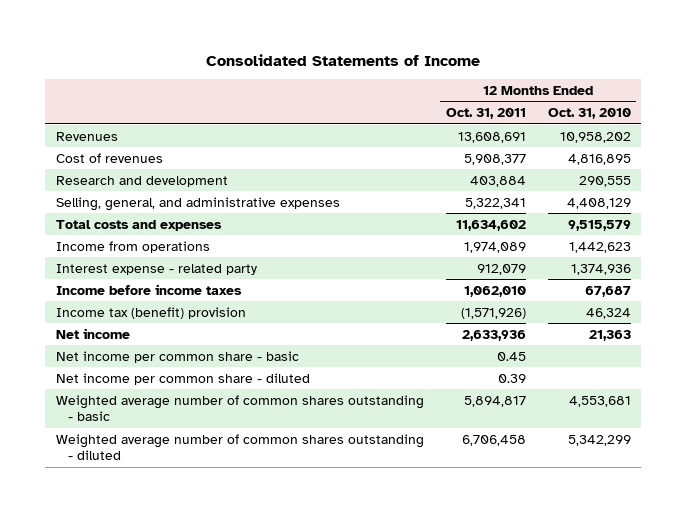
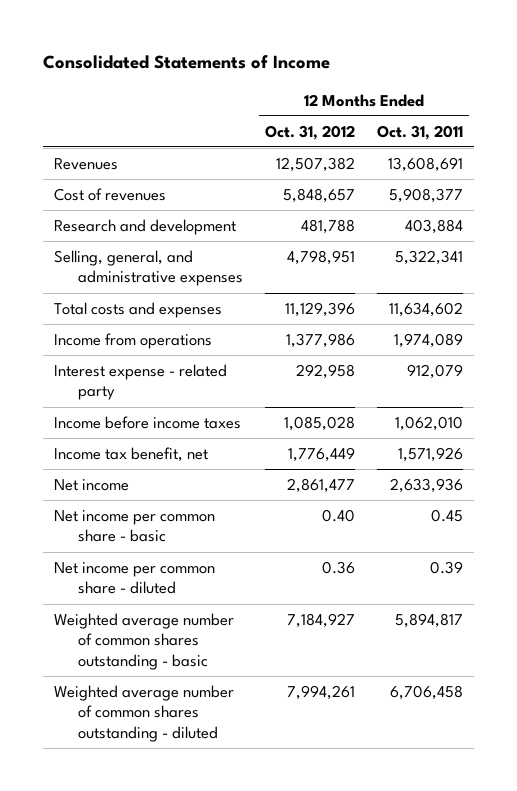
[547,107,631,119] Oct. 31, 2010 -> none
none -> [264,124,355,140] Oct. 31, 2012
[55,306,246,319] Income tax (benefit) provision -> [54,446,209,462] Income tax benefit, net
[460,307,526,319] (1,571,926) -> [398,446,464,462] 1,571,926

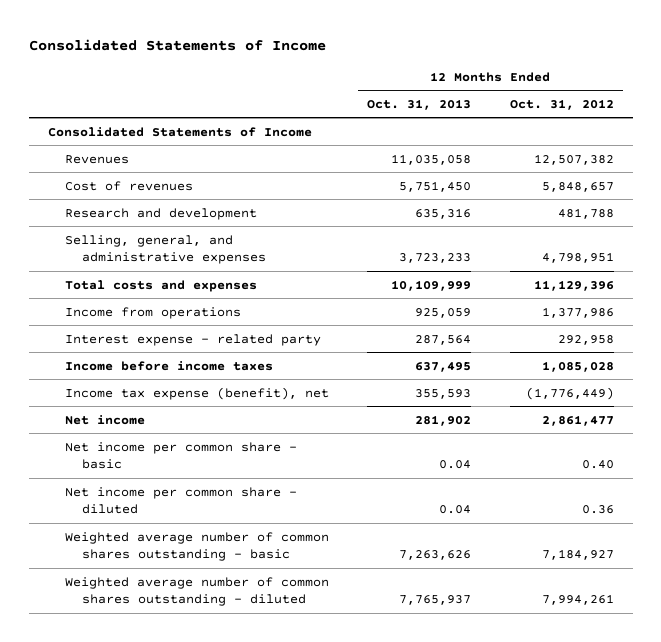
[377,124,464,140] Oct. 31, 2011 -> none
none -> [367,98,472,110] Oct. 31, 2013
none -> [47,126,312,137] Consolidated Statements of Income
[54,446,209,462] Income tax benefit, net -> [64,386,329,400] Income tax expense (benefit), net
[287,446,355,462] 1,776,449 -> [525,386,614,400] (1,776,449)

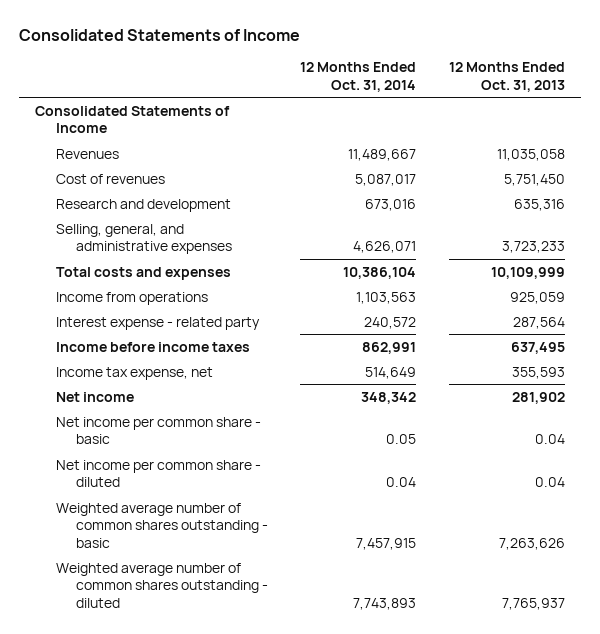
[509,98,614,110] Oct. 31, 2012 -> none
none -> [300,62,417,92] 12 Months Ended Oct. 31, 2014
[64,386,329,400] Income tax expense (benefit), net -> [55,366,213,380] Income tax expense, net

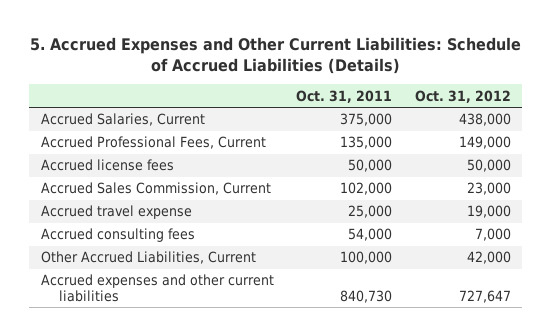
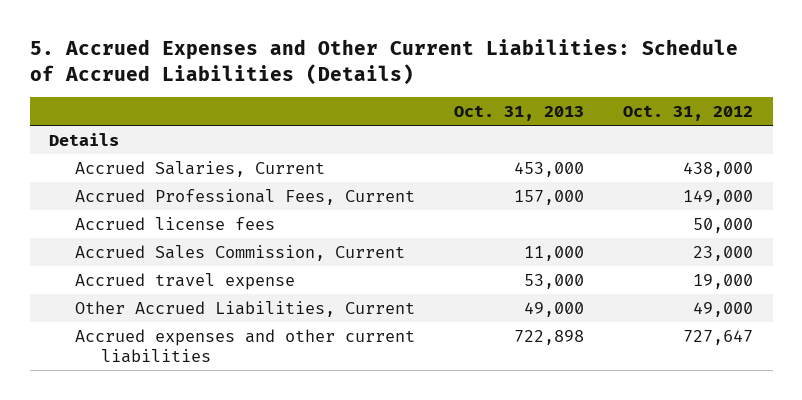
[296,89,393,103] Oct. 31, 2011 -> none
none -> [454,105,585,122] Oct. 31, 2013
none -> [49,132,120,146] Details
[40,228,195,243] Accrued consulting fees -> none
[466,251,511,265] 42,000 -> [693,301,754,317] 49,000

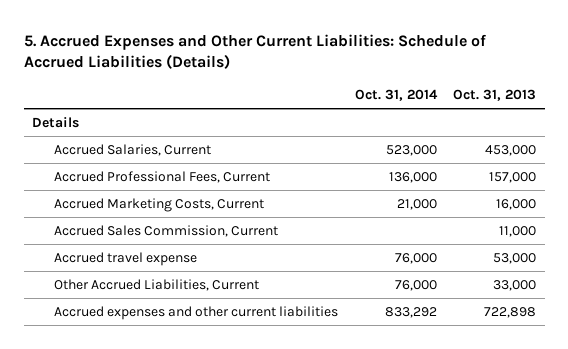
[623,105,754,122] Oct. 31, 2012 -> none
none -> [354,89,438,102] Oct. 31, 2014
[75,216,276,230] Accrued license fees -> none
none -> [54,197,265,212] Accrued Marketing Costs, Current
[524,301,585,317] 49,000 -> [493,279,537,291] 33,000

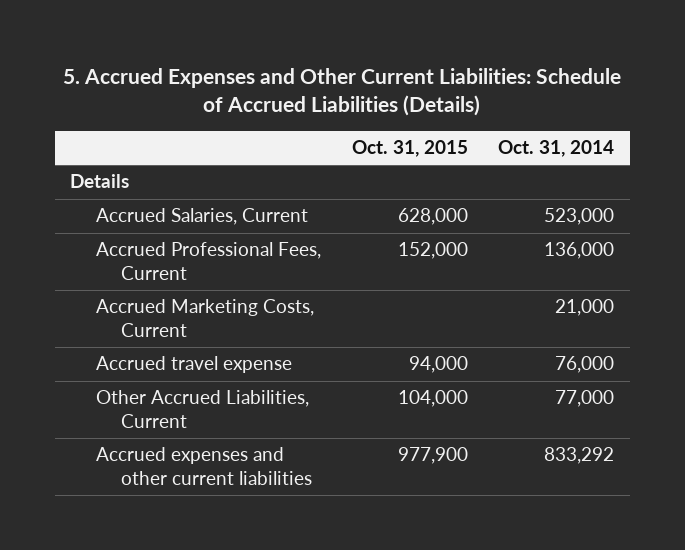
[453,89,537,102] Oct. 31, 2013 -> none
none -> [351,140,468,158] Oct. 31, 2015
[54,224,279,237] Accrued Sales Commission, Current -> none
[394,279,437,291] 76,000 -> [555,390,615,408] 77,000

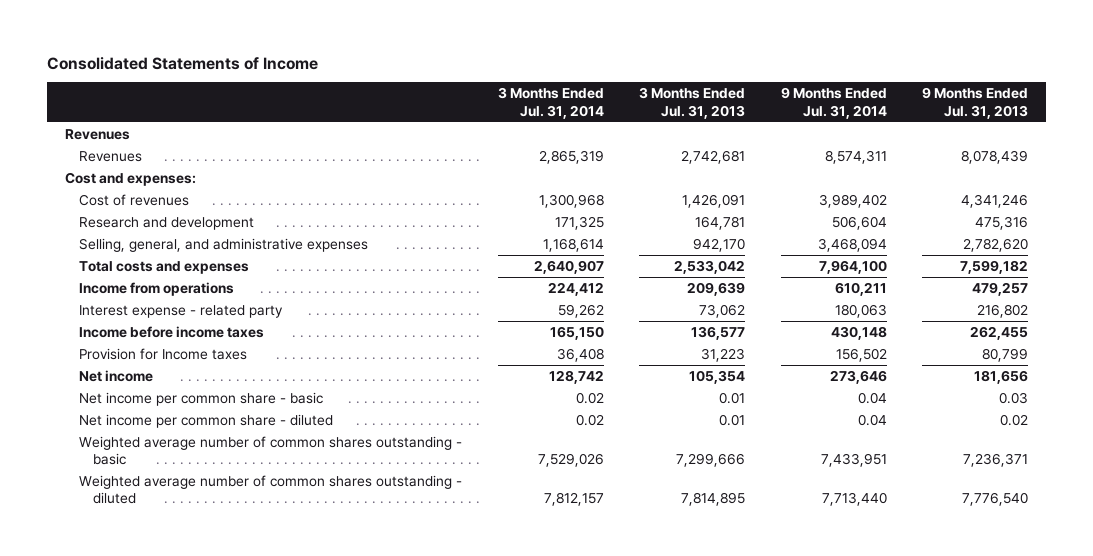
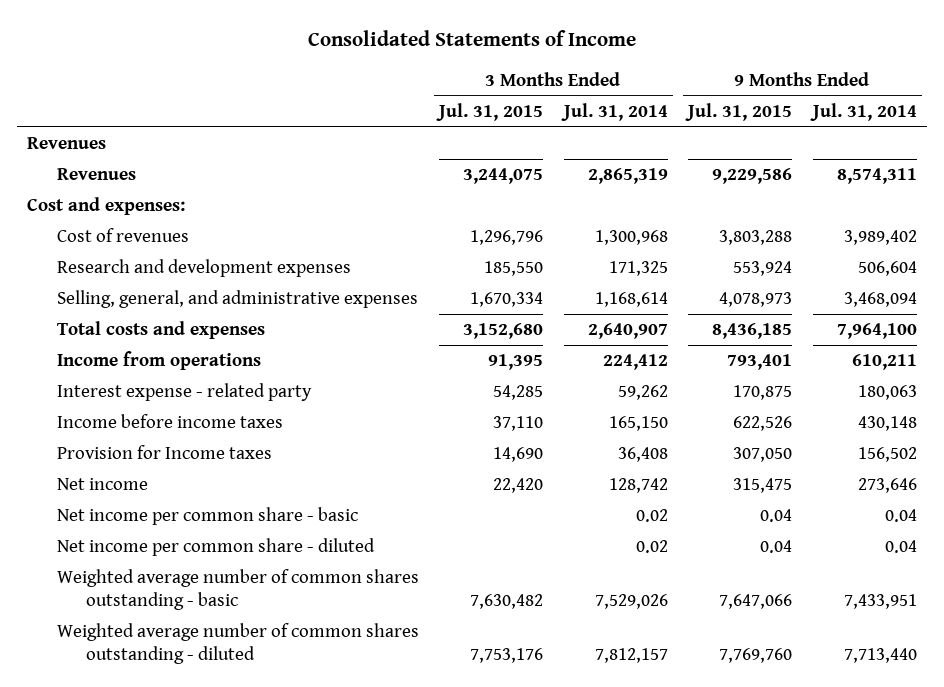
[639,87,746,119] 3 Months Ended Jul. 31, 2013 -> none
[922,87,1029,119] 9 Months Ended Jul. 31, 2013 -> none
none -> [436,102,544,121] Jul. 31, 2015
none -> [685,102,793,121] Jul. 31, 2015
[79,216,255,230] Research and development -> [56,259,351,278] Research and development expenses

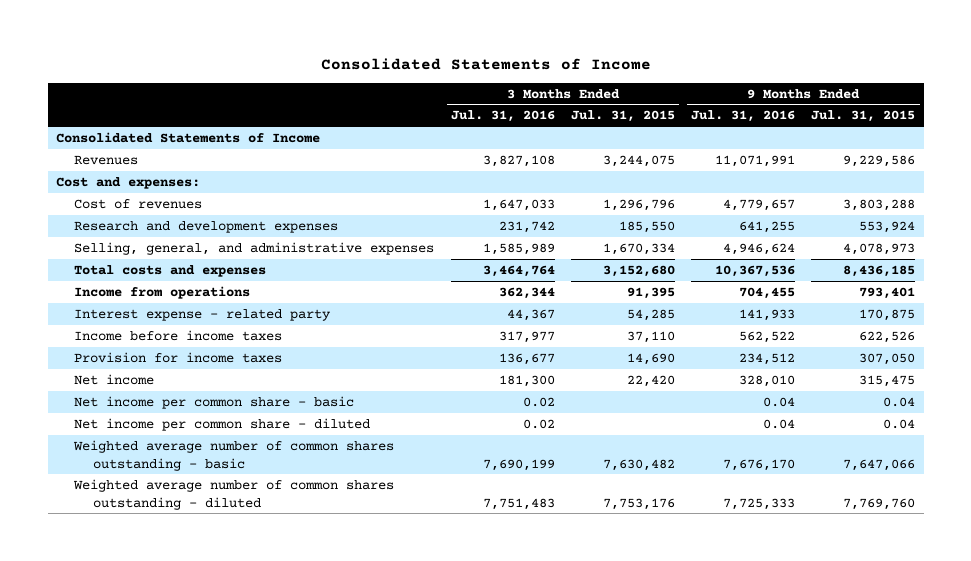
[560,102,668,121] Jul. 31, 2014 -> none
[809,102,917,121] Jul. 31, 2014 -> none
none -> [450,110,555,123] Jul. 31, 2016
none -> [691,110,796,123] Jul. 31, 2016
[27,137,107,150] Revenues -> none
none -> [55,131,320,143] Consolidated Statements of Income
[56,445,272,460] Provision for Income taxes -> [74,351,283,363] Provision for income taxes

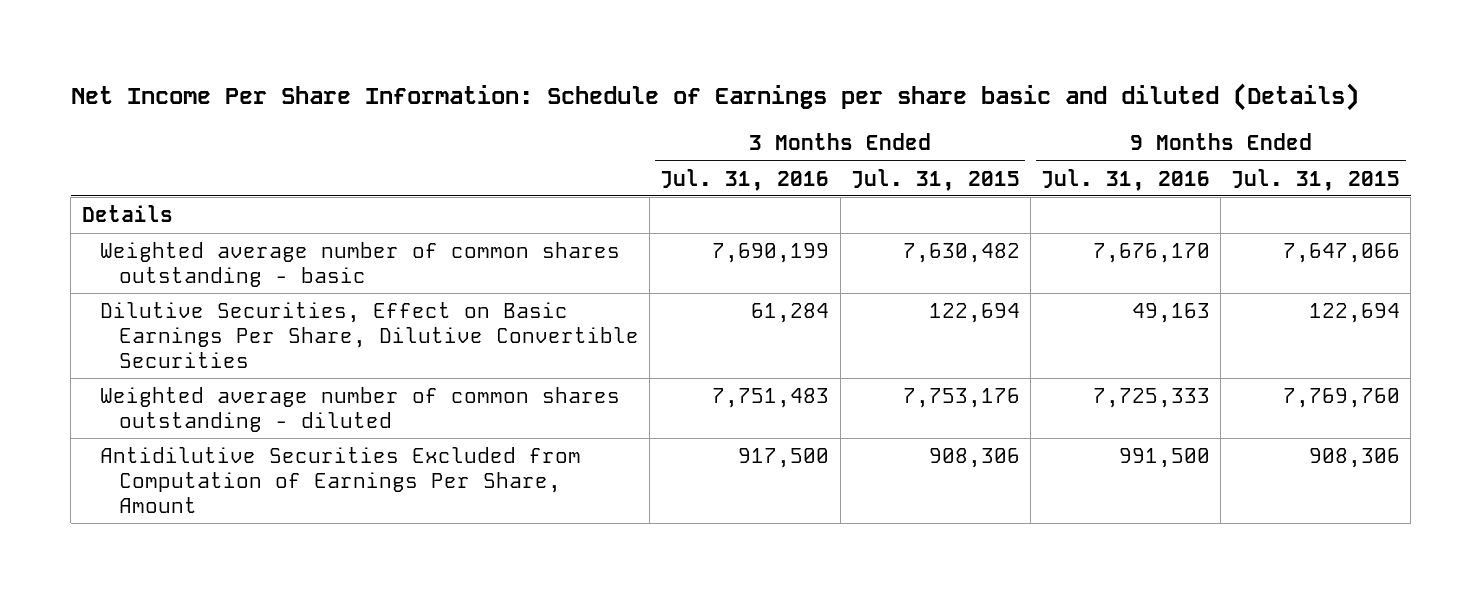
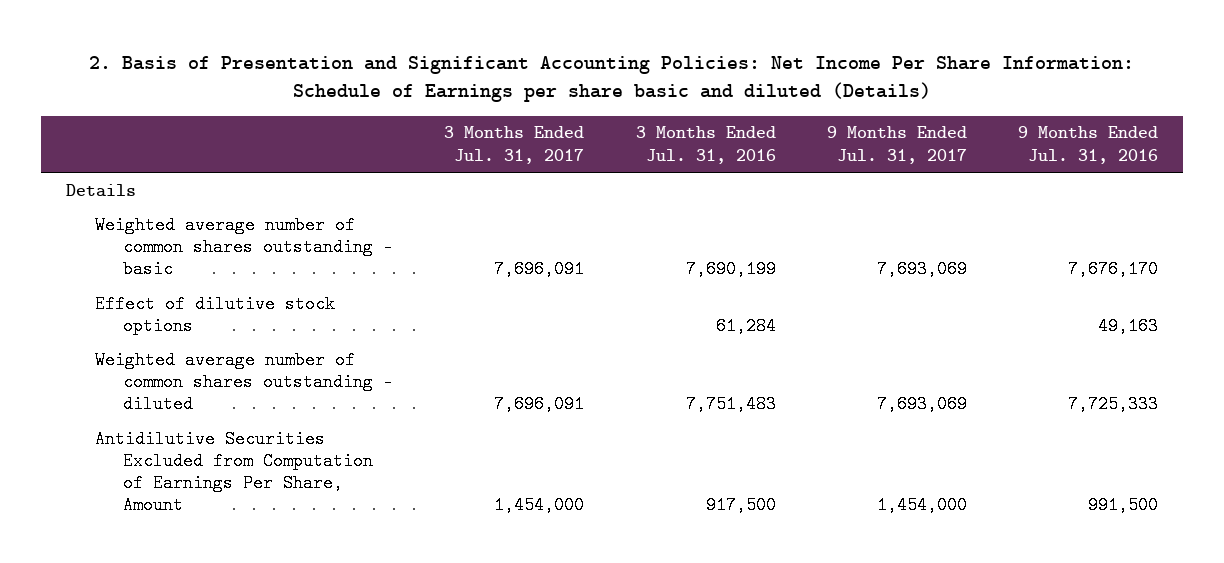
[70,82,1359,111] Net Income Per Share Information: Schedule of Earnings per share basic and diluted (Details) -> [88,55,1134,103] 2. Basis of Presentation and Significant Accounting Policies: Net Income Per Share Information: Schedule of Earnings per share basic and diluted (Details)
[850,168,1020,191] Jul. 31, 2015 -> none
[1231,168,1401,191] Jul. 31, 2015 -> none
none -> [444,126,585,164] 3 Months Ended Jul. 31, 2017
none -> [826,126,967,164] 9 Months Ended Jul. 31, 2017
[100,302,640,368] Dilutive Securities, Effect on Basic Earnings Per Share, Dilutive Convertible Securities -> [94,294,335,335] Effect of dilutive stock options

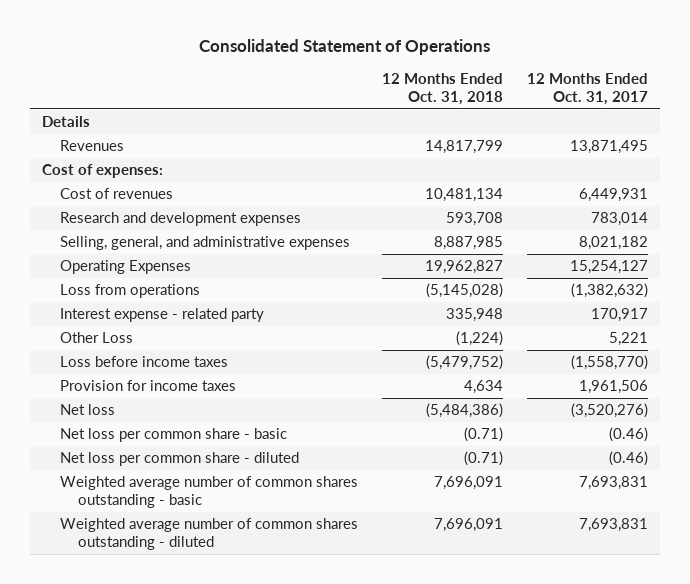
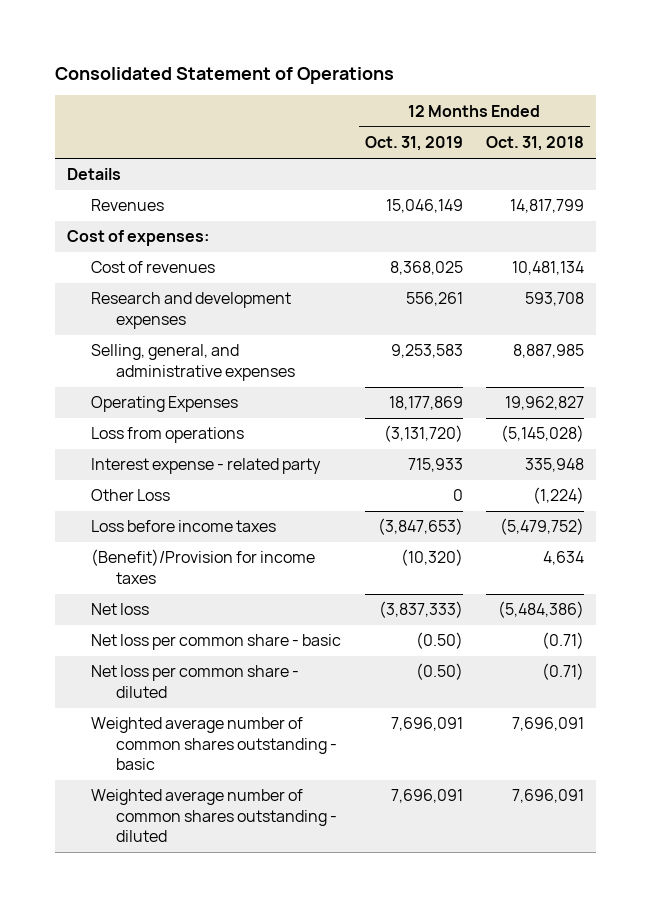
[526,73,648,105] 12 Months Ended Oct. 31, 2017 -> none
none -> [364,136,463,152] Oct. 31, 2019
[60,380,237,392] Provision for income taxes -> [91,549,316,584] (Benefit)/Provision for income taxes

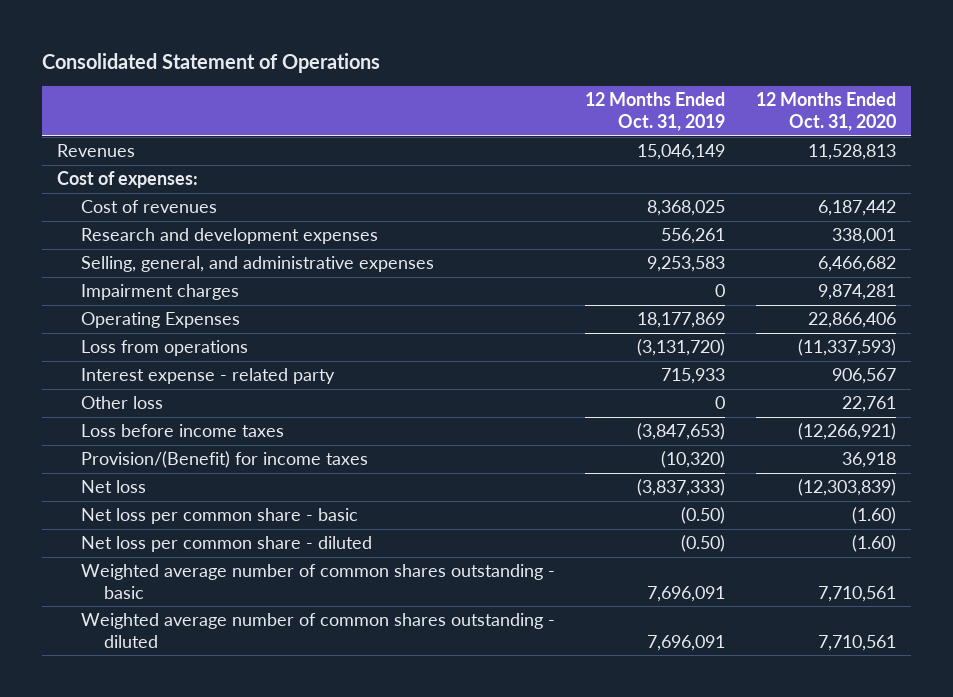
[485,136,584,152] Oct. 31, 2018 -> none
none -> [755,92,896,132] 12 Months Ended Oct. 31, 2020
[66,168,121,181] Details -> none
none -> [80,284,239,301] Impairment charges
[91,489,171,502] Other Loss -> [80,396,163,410] Other loss
[91,549,316,584] (Benefit)/Provision for income taxes -> [80,451,368,469] Provision/(Benefit) for income taxes

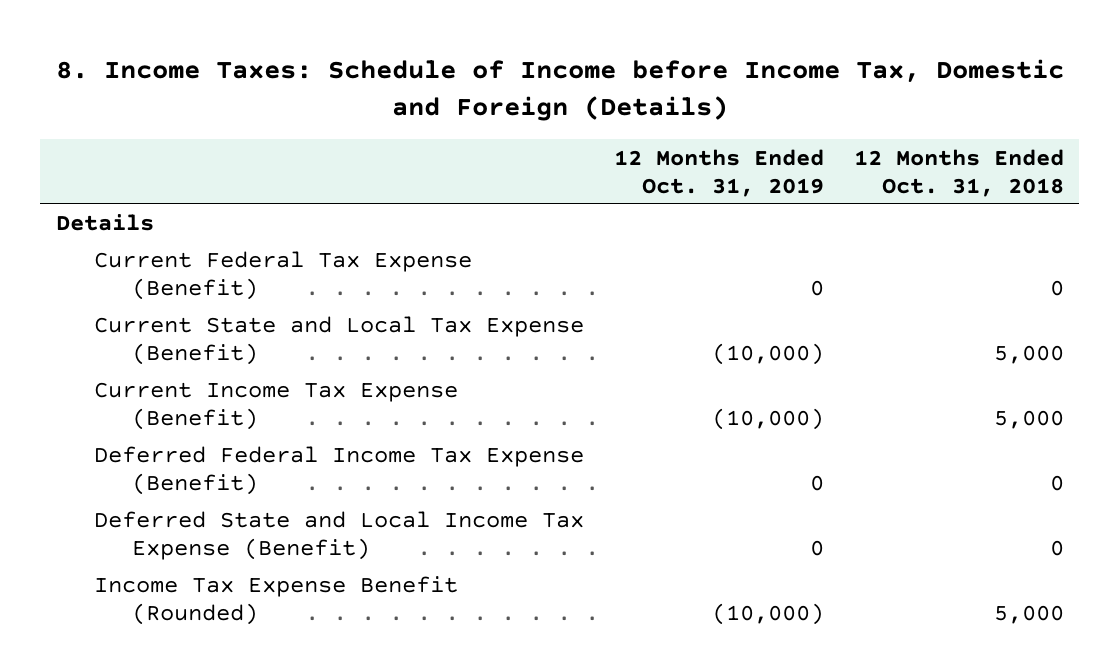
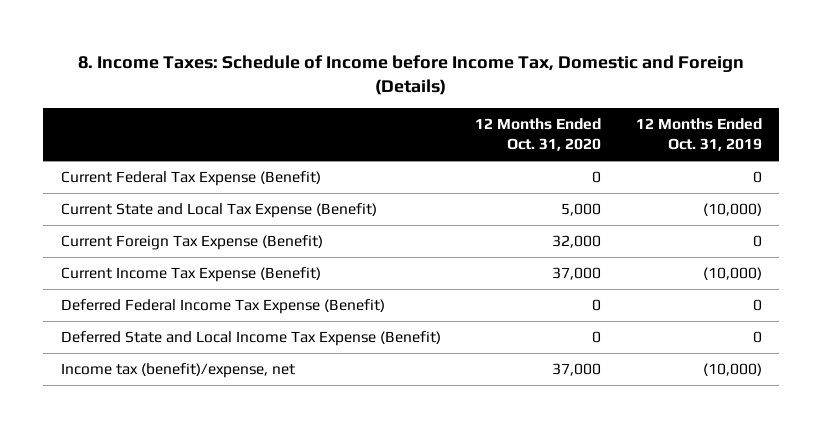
[854,148,1065,197] 12 Months Ended Oct. 31, 2018 -> none
none -> [475,118,602,152] 12 Months Ended Oct. 31, 2020
[55,214,154,232] Details -> none
none -> [60,235,323,251] Current Foreign Tax Expense (Benefit)
[93,576,458,626] Income Tax Expense Benefit (Rounded) -> [60,363,295,379] Income tax (benefit)/expense, net

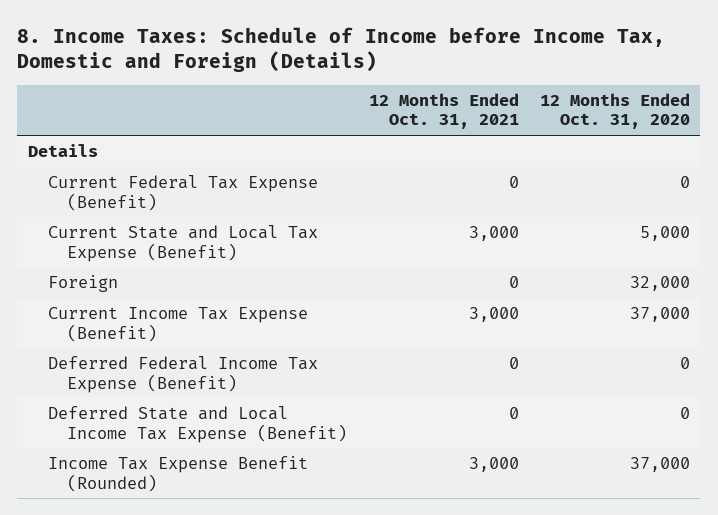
[635,118,762,152] 12 Months Ended Oct. 31, 2019 -> none
none -> [368,93,519,130] 12 Months Ended Oct. 31, 2021
none -> [27,144,98,158] Details
[60,235,323,251] Current Foreign Tax Expense (Benefit) -> [47,275,118,293] Foreign
[60,363,295,379] Income tax (benefit)/expense, net -> [47,456,308,492] Income Tax Expense Benefit (Rounded)

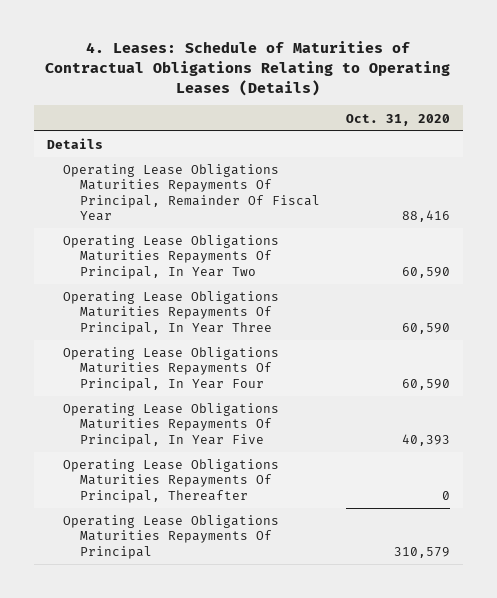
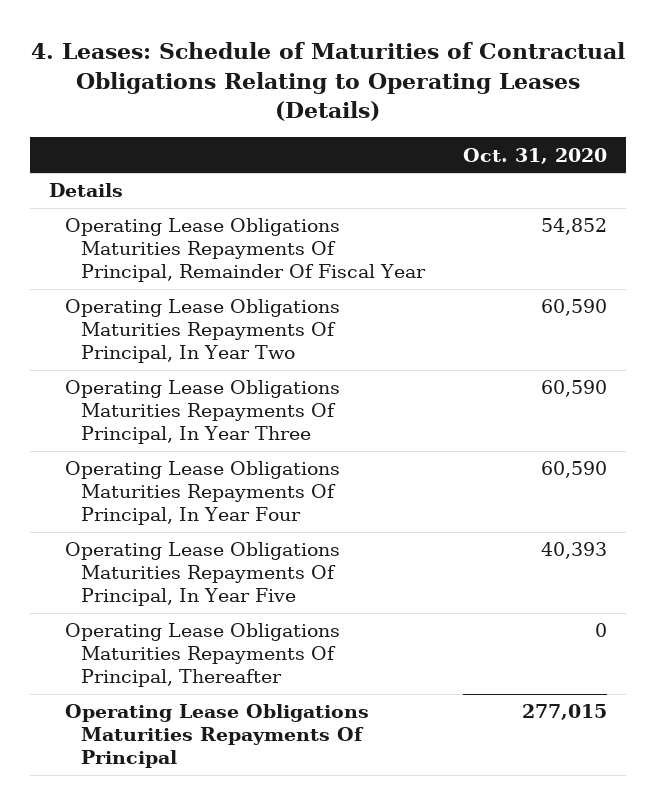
[402,210,451,223] 88,416 -> [540,218,607,236] 54,852
[394,546,451,558] 310,579 -> [521,704,607,721] 277,015

